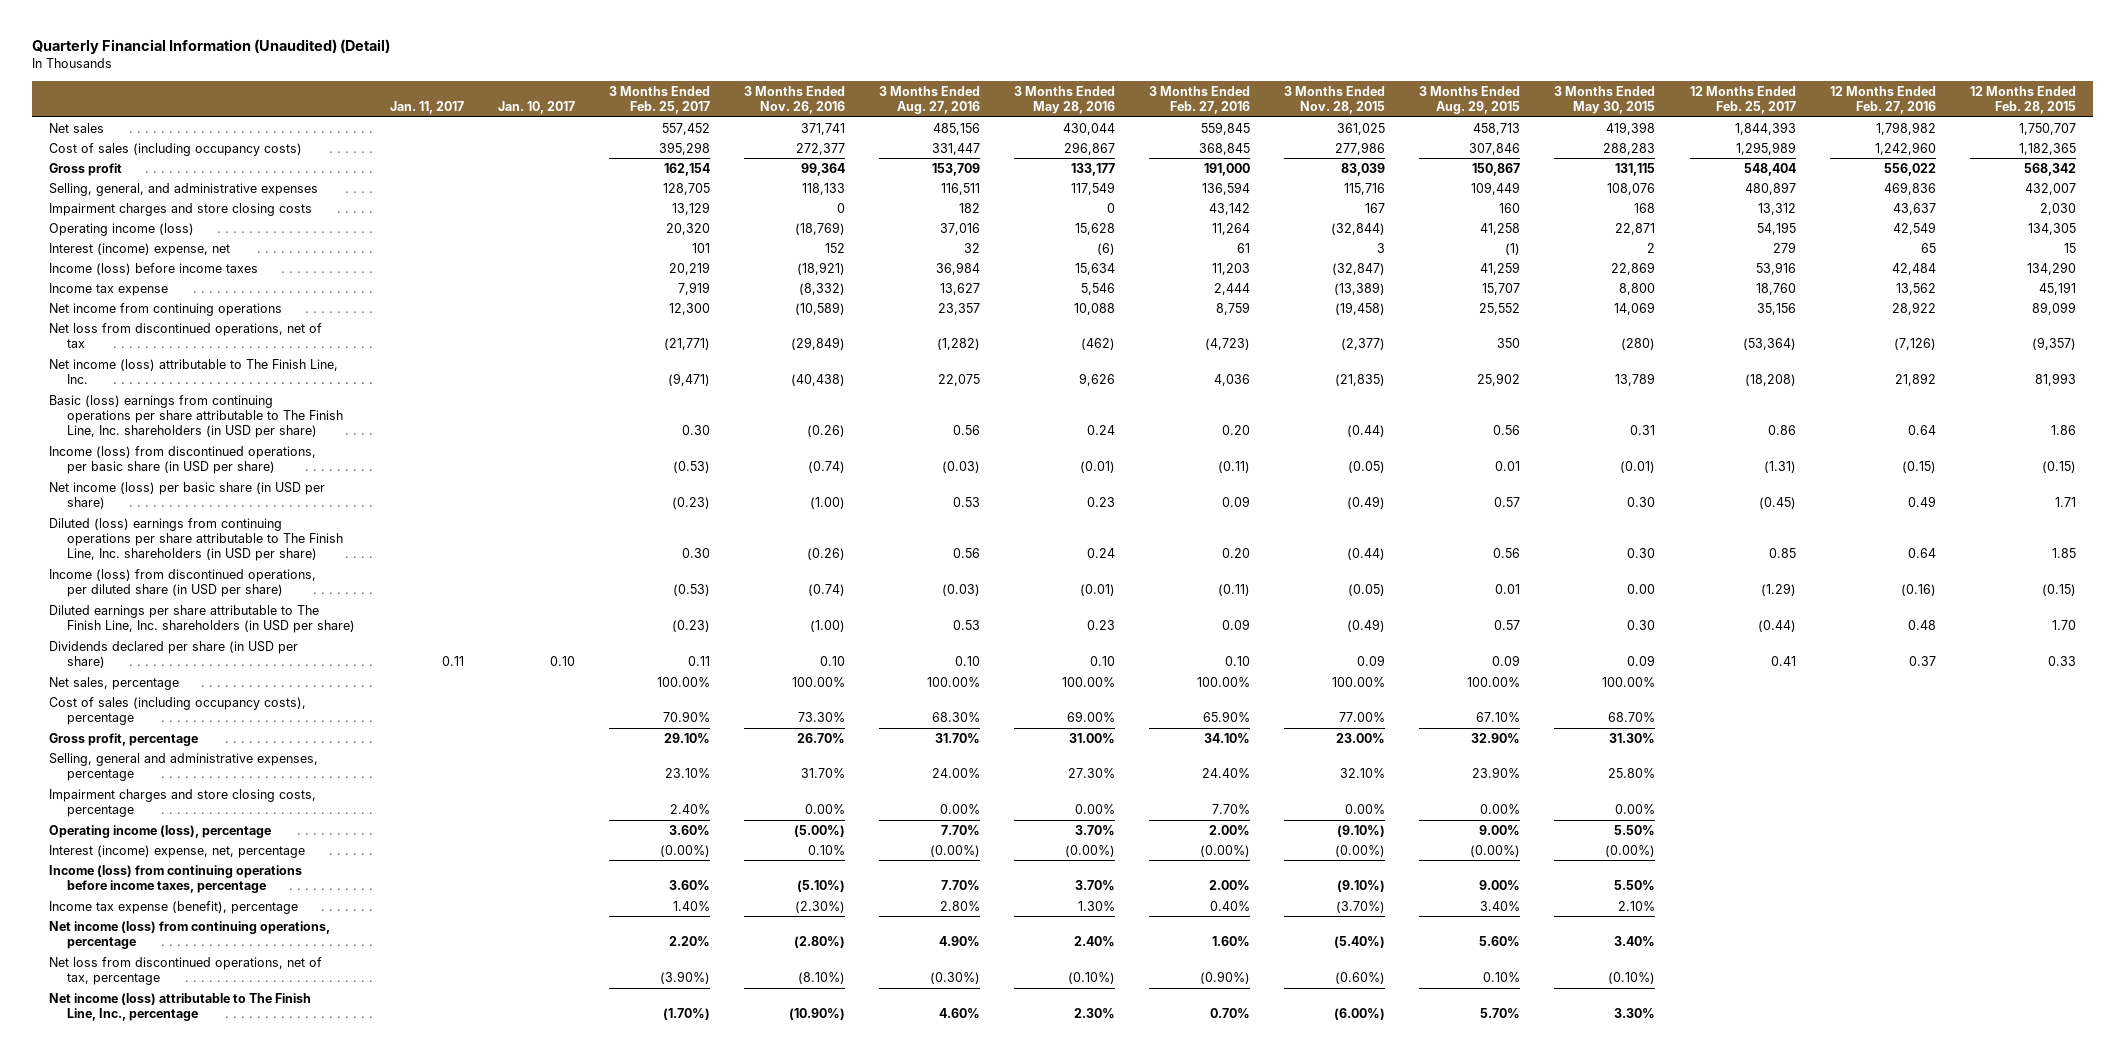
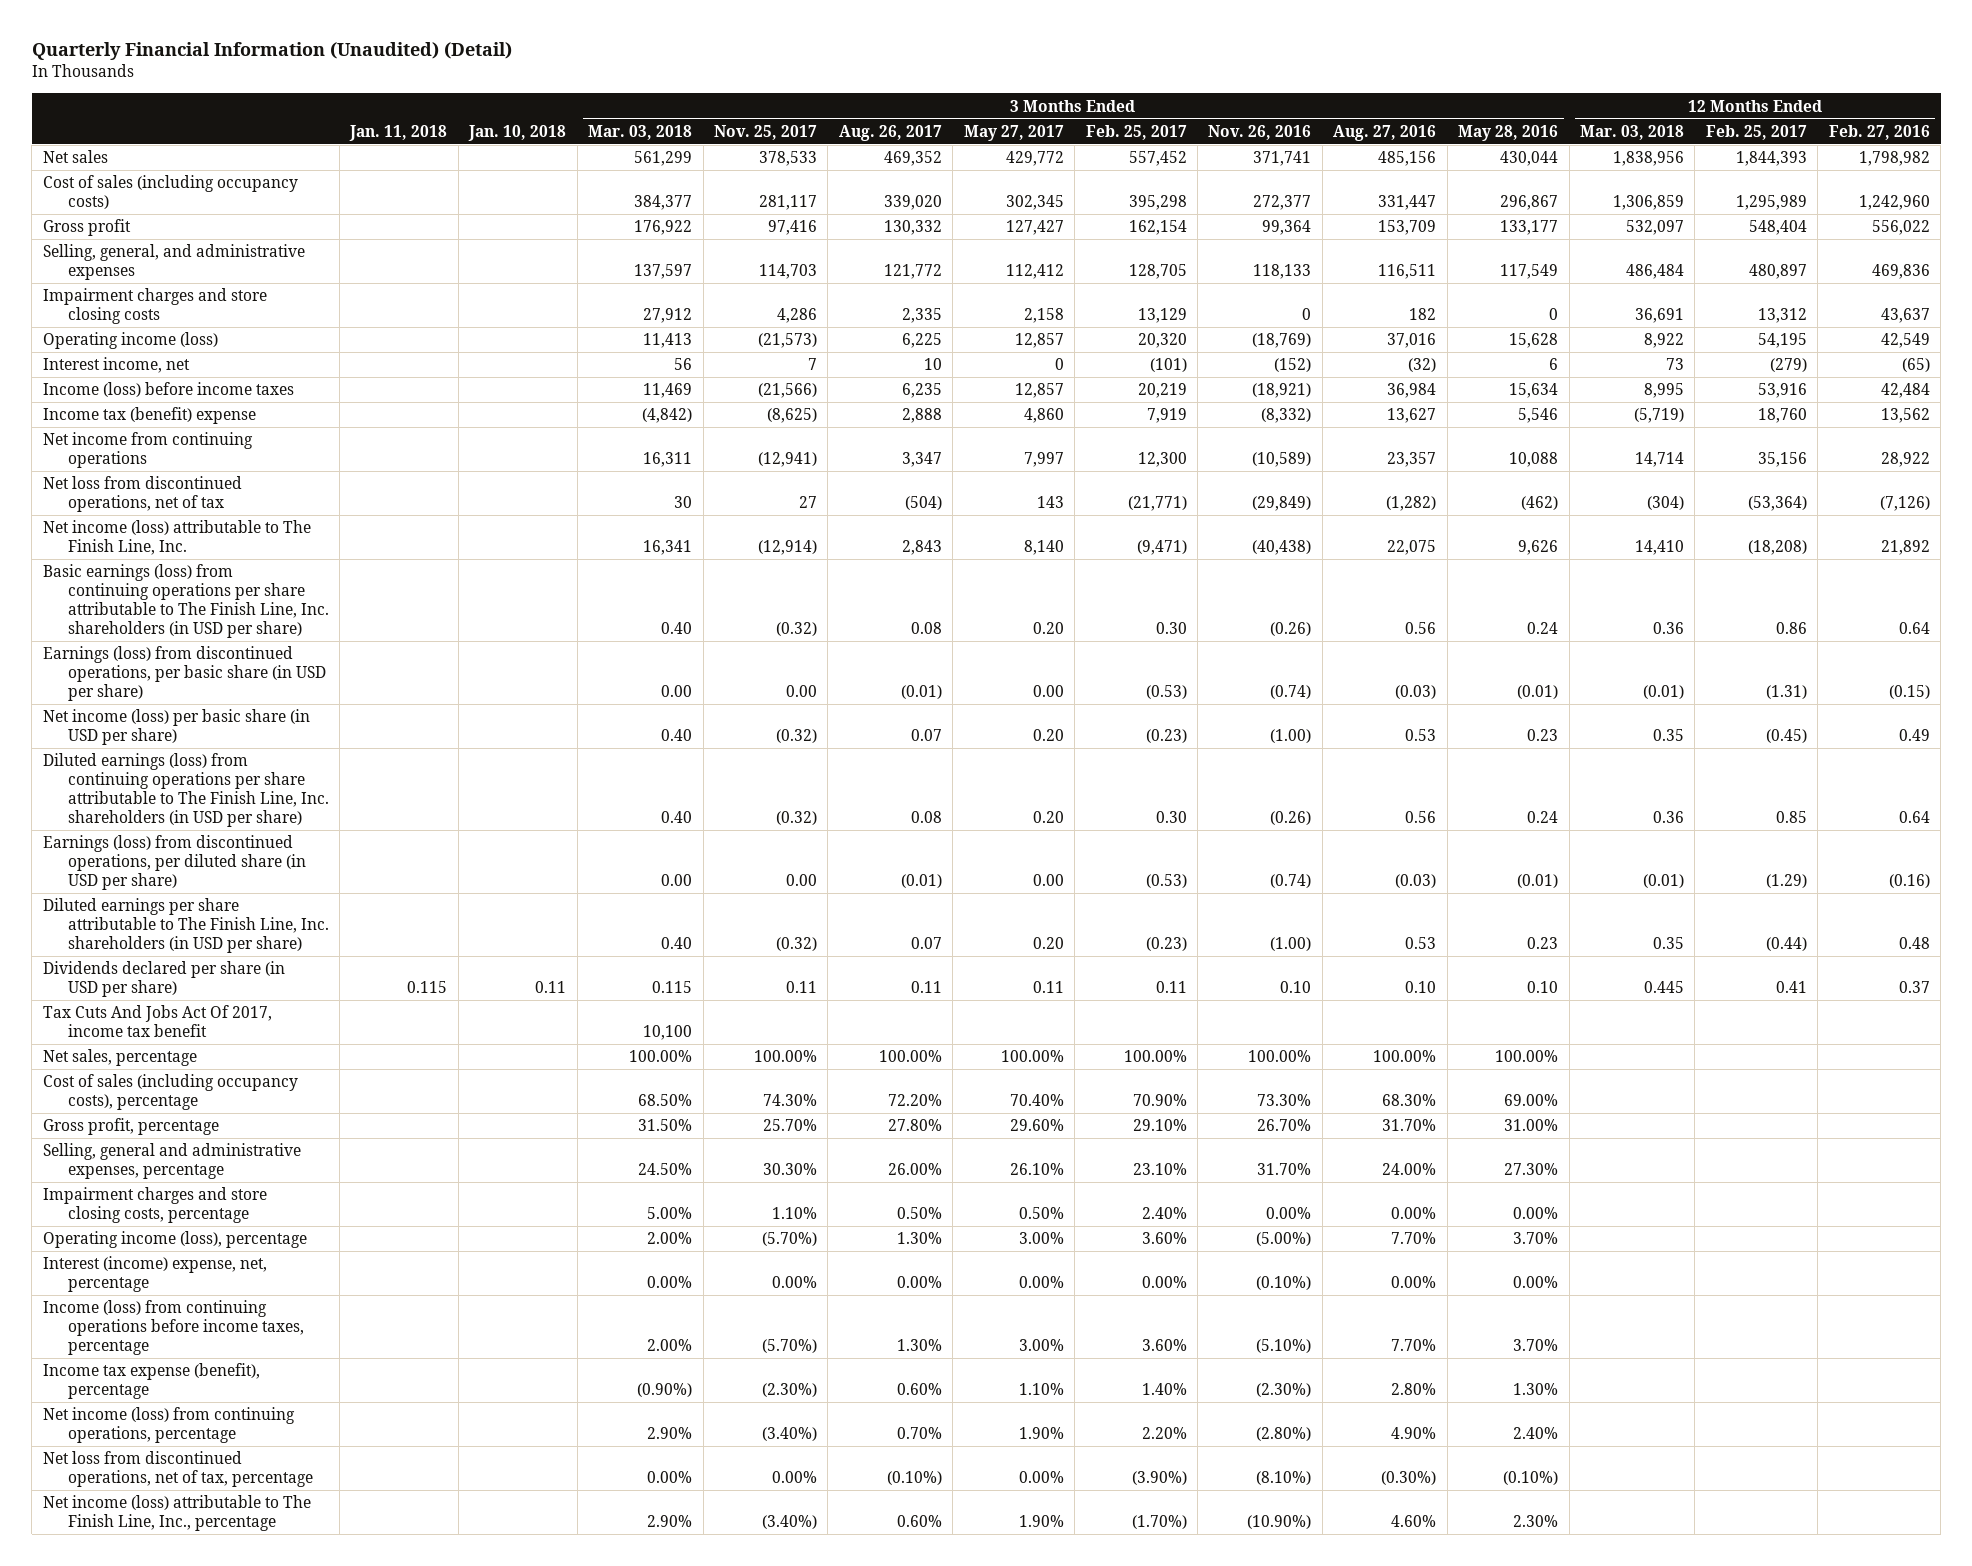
[389,101,464,115] Jan. 11, 2017 -> none
[497,101,575,115] Jan. 10, 2017 -> none
[1149,85,1251,115] 3 Months Ended Feb. 27, 2016 -> none
[1284,85,1386,115] 3 Months Ended Nov. 28, 2015 -> none
[1419,85,1521,115] 3 Months Ended Aug. 29, 2015 -> none
[1554,85,1656,115] 3 Months Ended May 30, 2015 -> none
[1969,85,2076,115] 12 Months Ended Feb. 28, 2015 -> none
none -> [349,124,448,141] Jan. 11, 2018
none -> [468,124,567,141] Jan. 10, 2018
none -> [588,124,693,140] Mar. 03, 2018
none -> [714,124,818,140] Nov. 25, 2017
none -> [838,124,942,141] Aug. 26, 2017
none -> [963,124,1064,141] May 27, 2017
none -> [1579,124,1684,140] Mar. 03, 2018
[48,242,230,256] Interest (income) expense, net -> [42,357,190,374] Interest income, net
[691,242,710,253] 101 -> [1149,358,1187,373] (101)
[824,242,845,253] 152 -> [1274,358,1312,373] (152)
[963,242,980,253] 32 -> [1408,358,1437,373] (32)
[1097,242,1116,255] (6) -> [1549,358,1559,371] 6
[1772,241,1796,253] 279 -> [1769,358,1807,373] (279)
[1920,242,1936,253] 65 -> [1901,358,1930,373] (65)
[48,282,168,296] Income tax expense -> [42,407,256,425] Income tax (benefit) expense
[48,394,344,439] Basic (loss) earnings from continuing operations per share attributable to The Finish Line, Inc. shareholders (in USD per share) -> [42,564,329,638] Basic earnings (loss) from continuing operations per share attributable to The Finish Line, Inc. shareholders (in USD per share)
[48,445,316,475] Income (loss) from discontinued operations, per basic share (in USD per share) -> [42,646,326,702] Earnings (loss) from discontinued operations, per basic share (in USD per share)
[48,517,344,562] Diluted (loss) earnings from continuing operations per share attributable to The Finish Line, Inc. shareholders (in USD per share) -> [42,753,329,827] Diluted earnings (loss) from continuing operations per share attributable to The Finish Line, Inc. shareholders (in USD per share)
[48,568,316,598] Income (loss) from discontinued operations, per diluted share (in USD per share) -> [42,835,306,891] Earnings (loss) from discontinued operations, per diluted share (in USD per share)
none -> [42,1005,272,1038] Tax Cuts And Jobs Act Of 2017, income tax benefit
[659,844,710,857] (0.00%) -> [1141,1276,1187,1289] 0.00%
[807,844,845,855] 0.10% -> [1256,1276,1312,1291] (0.10%)
[929,844,980,857] (0.00%) -> [1391,1276,1437,1289] 0.00%
[1065,844,1116,857] (0.00%) -> [1513,1276,1559,1289] 0.00%

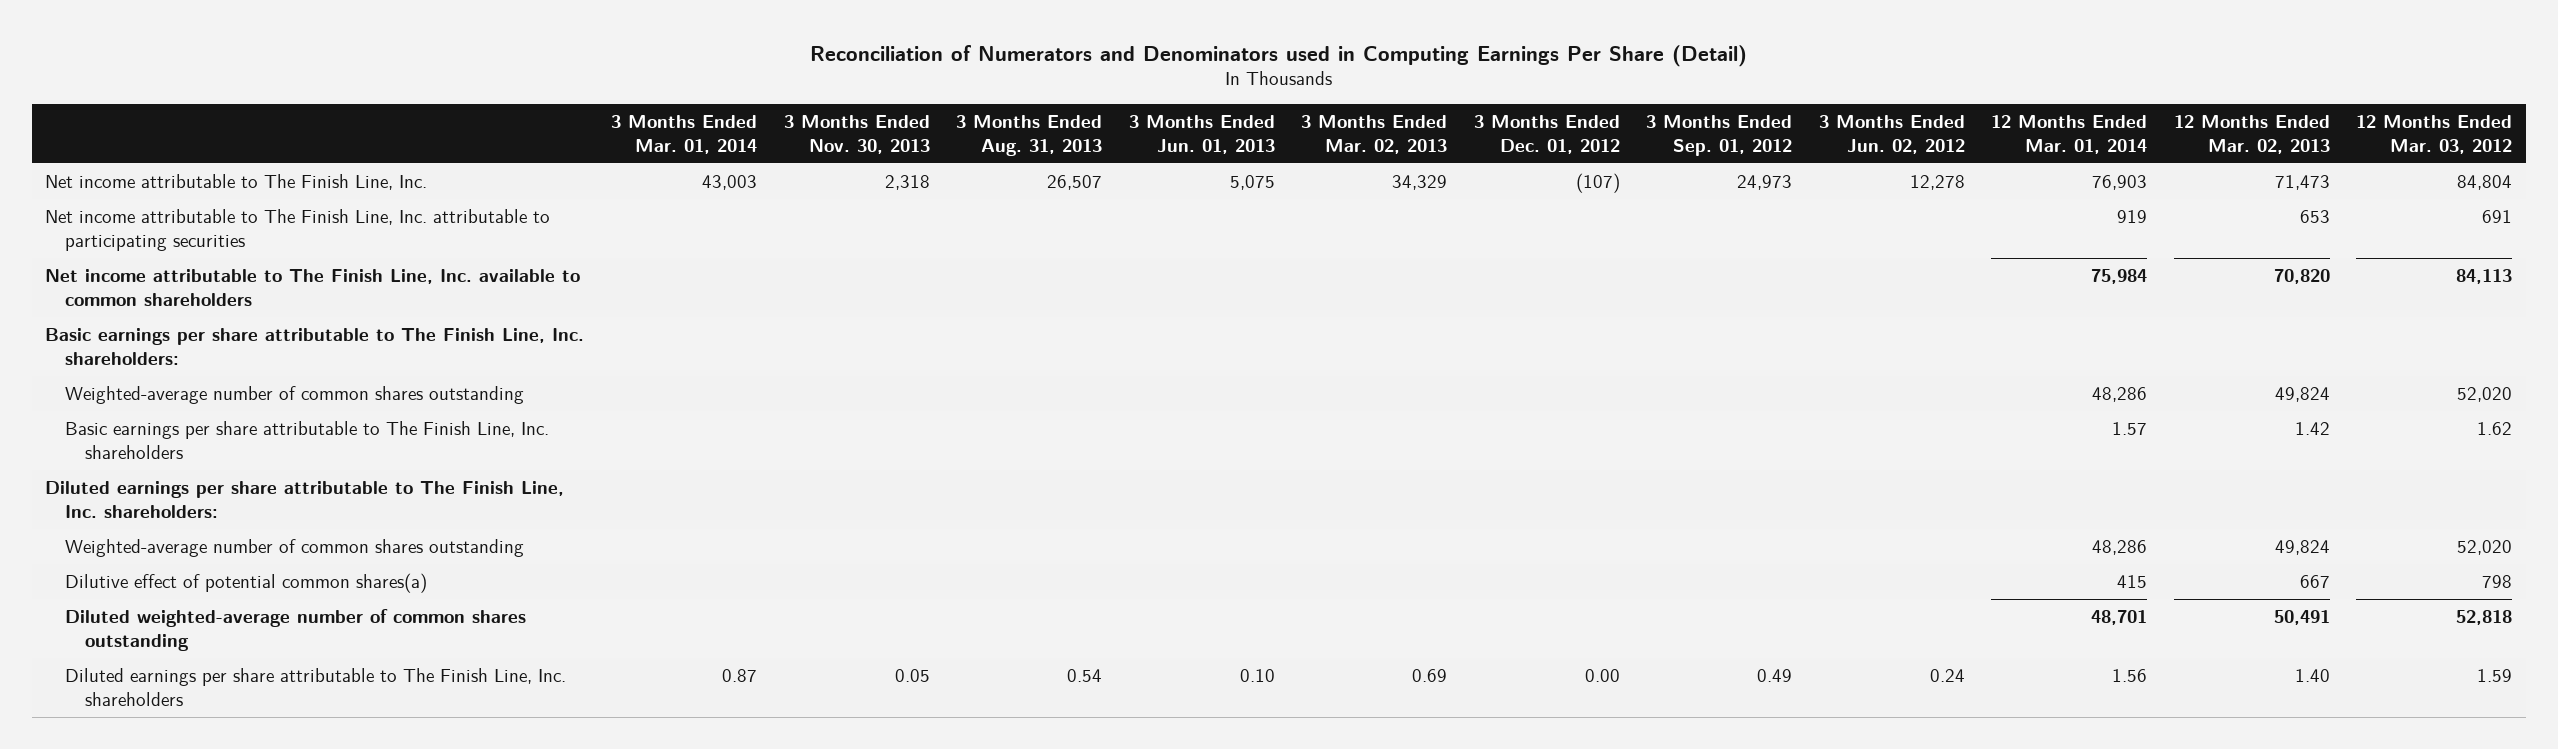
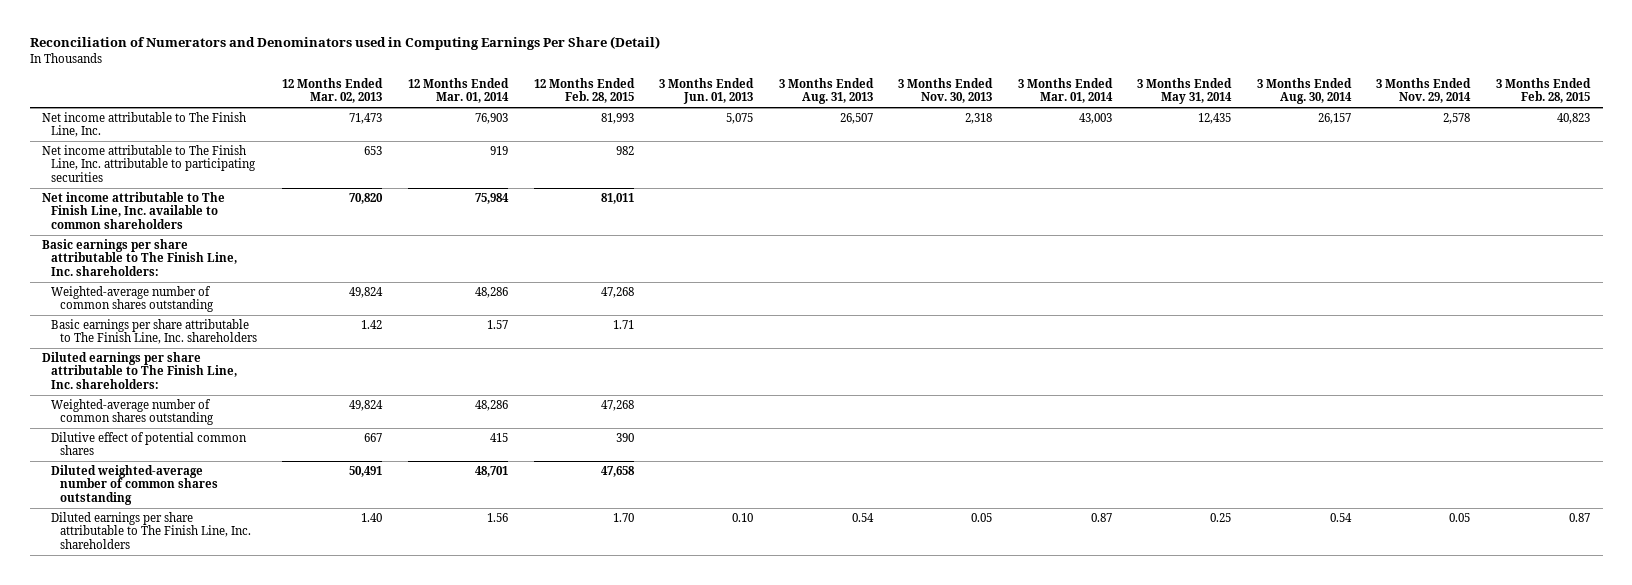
[1301,114,1448,154] 3 Months Ended Mar. 02, 2013 -> none
[1473,114,1620,154] 3 Months Ended Dec. 01, 2012 -> none
[1646,114,1793,156] 3 Months Ended Sep. 01, 2012 -> none
[1818,114,1965,154] 3 Months Ended Jun. 02, 2012 -> none
[2356,114,2513,154] 12 Months Ended Mar. 03, 2012 -> none
none -> [533,77,635,104] 12 Months Ended Feb. 28, 2015
none -> [1137,77,1233,105] 3 Months Ended May 31, 2014
none -> [1256,77,1352,105] 3 Months Ended Aug. 30, 2014
none -> [1376,77,1472,104] 3 Months Ended Nov. 29, 2014
none -> [1496,77,1592,104] 3 Months Ended Feb. 28, 2015
[65,573,428,594] Dilutive effect of potential common shares(a) -> [51,431,248,456] Dilutive effect of potential common shares

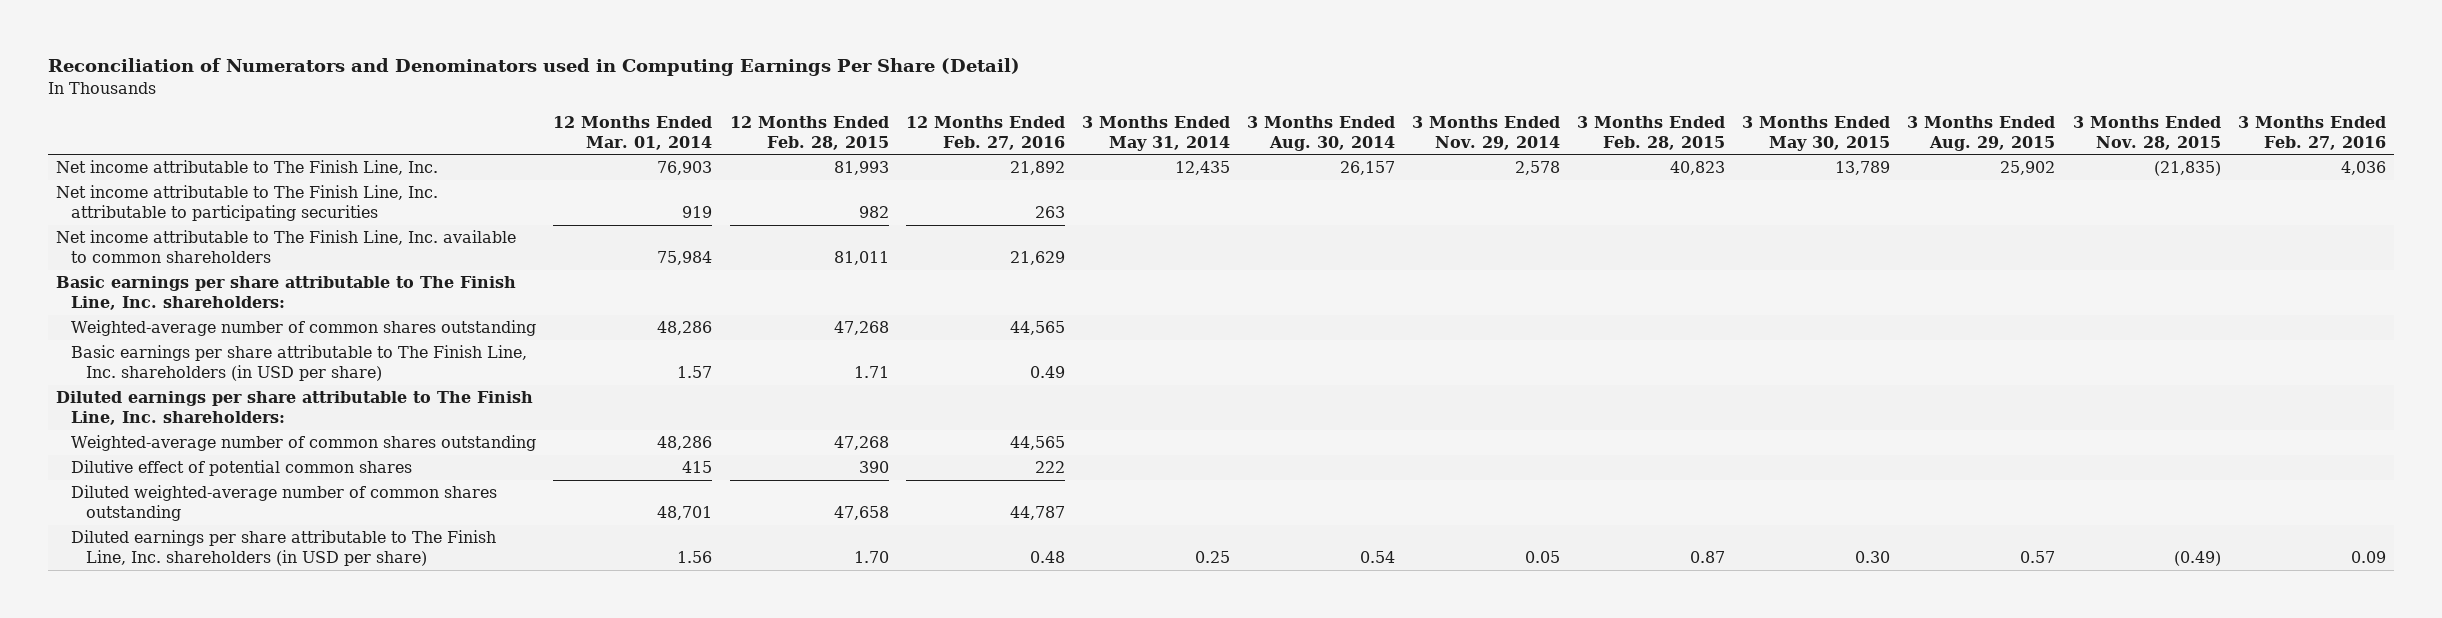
[282,77,384,104] 12 Months Ended Mar. 02, 2013 -> none
[659,77,755,105] 3 Months Ended Jun. 01, 2013 -> none
[778,77,874,105] 3 Months Ended Aug. 31, 2013 -> none
[898,77,994,104] 3 Months Ended Nov. 30, 2013 -> none
[1017,77,1113,104] 3 Months Ended Mar. 01, 2014 -> none
none -> [905,115,1065,150] 12 Months Ended Feb. 27, 2016
none -> [1742,115,1891,151] 3 Months Ended May 30, 2015
none -> [1907,115,2056,151] 3 Months Ended Aug. 29, 2015
none -> [2072,115,2221,150] 3 Months Ended Nov. 28, 2015
none -> [2237,115,2386,150] 3 Months Ended Feb. 27, 2016
[51,318,257,345] Basic earnings per share attributable to The Finish Line, Inc. shareholders -> [71,345,528,382] Basic earnings per share attributable to The Finish Line, Inc. shareholders (in USD per share)
[51,511,251,550] Diluted earnings per share attributable to The Finish Line, Inc. shareholders -> [71,530,497,567] Diluted earnings per share attributable to The Finish Line, Inc. shareholders (in USD per share)

